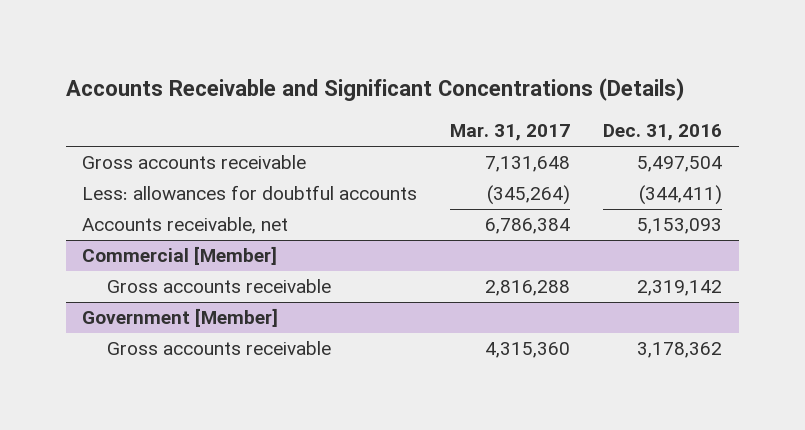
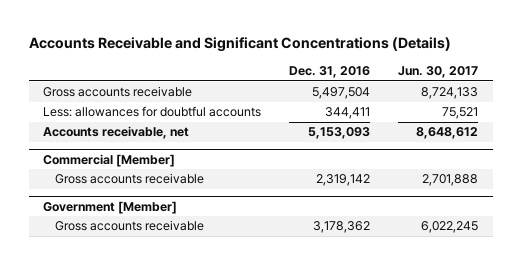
[450,124,571,142] Mar. 31, 2017 -> none
none -> [398,66,479,79] Jun. 30, 2017
[639,185,723,206] (344,411) -> [325,107,371,120] 344,411

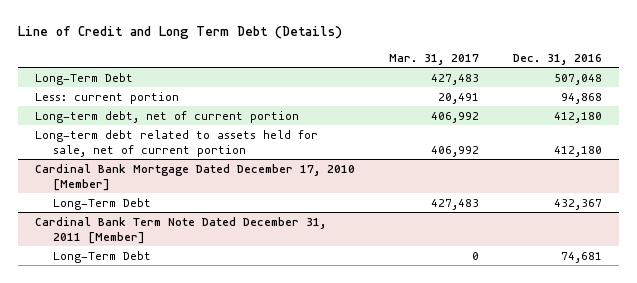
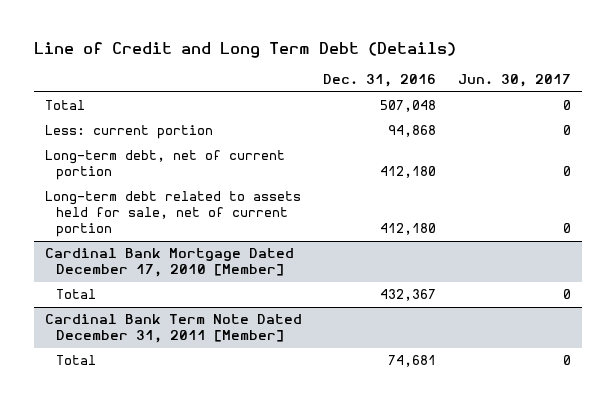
[388,53,479,65] Mar. 31, 2017 -> none
none -> [458,74,572,88] Jun. 30, 2017
[34,72,133,85] Long-Term Debt -> [44,100,85,111] Total
[52,197,151,210] Long-Term Debt -> [55,289,96,300] Total
[52,250,151,263] Long-Term Debt -> [55,355,96,366] Total

